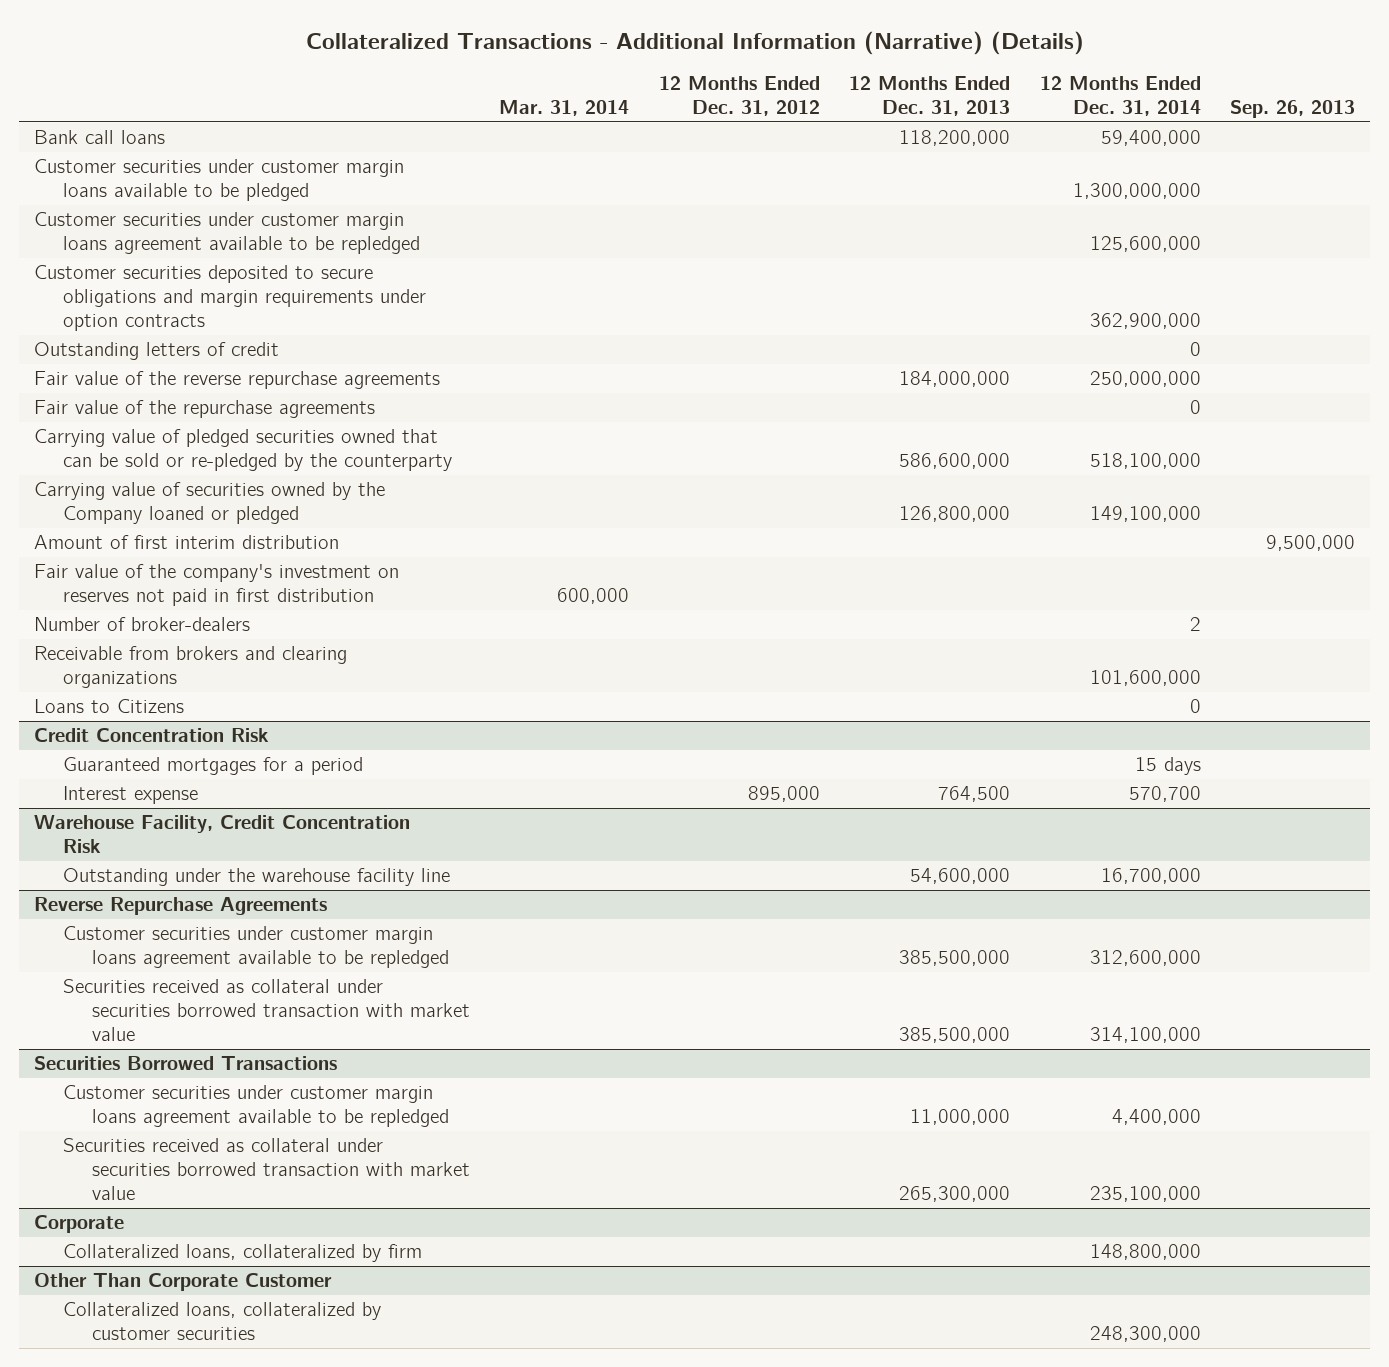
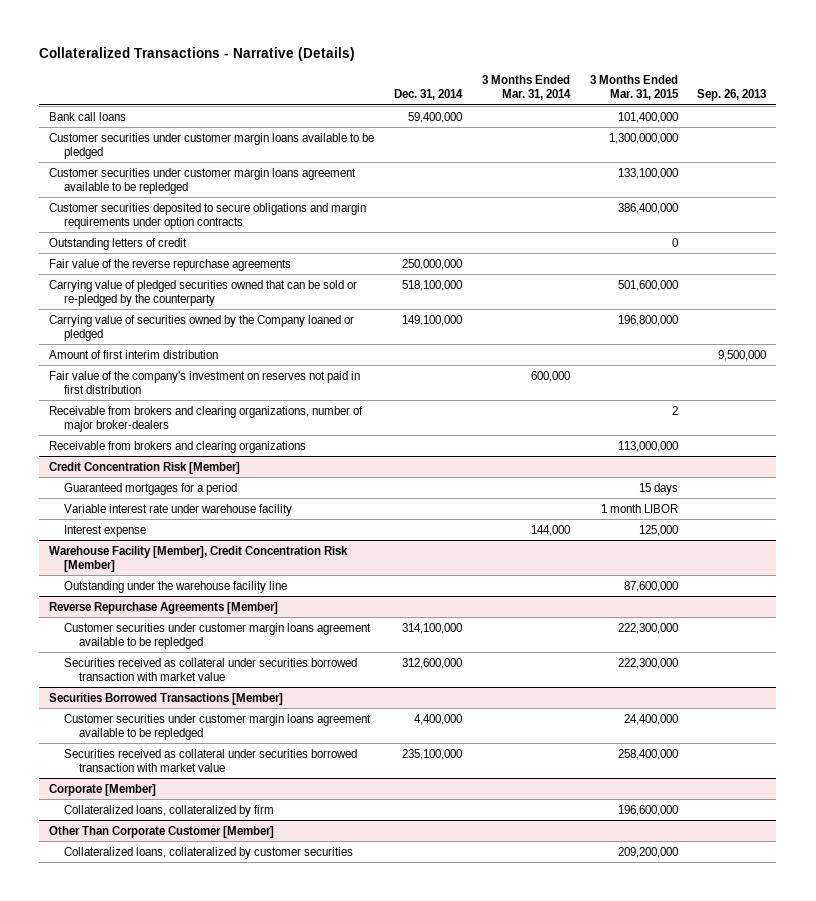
[305,31,1084,56] Collateralized Transactions - Additional Information (Narrative) (Details) -> [39,46,356,61] Collateralized Transactions - Narrative (Details)
[499,99,630,116] Mar. 31, 2014 -> none
[658,76,820,116] 12 Months Ended Dec. 31, 2012 -> none
[849,76,1011,116] 12 Months Ended Dec. 31, 2013 -> none
[1039,76,1201,116] 12 Months Ended Dec. 31, 2014 -> none
none -> [394,89,464,101] Dec. 31, 2014
none -> [481,74,571,101] 3 Months Ended Mar. 31, 2014
none -> [589,74,679,101] 3 Months Ended Mar. 31, 2015
[34,400,376,419] Fair value of the repurchase agreements -> none
[34,617,251,632] Number of broker-dealers -> [49,405,364,432] Receivable from brokers and clearing organizations, number of major broker-dealers
[34,699,185,714] Loans to Citizens -> none
[34,728,270,743] Credit Concentration Risk -> [49,461,241,474] Credit Concentration Risk [Member]
none -> [64,503,293,516] Variable interest rate under warehouse facility
[34,815,411,854] Warehouse Facility, Credit Concentration Risk -> [49,545,349,572] Warehouse Facility [Member], Credit Concentration Risk [Member]
[34,897,328,916] Reverse Repurchase Agreements -> [49,601,279,614] Reverse Repurchase Agreements [Member]
[34,1056,338,1071] Securities Borrowed Transactions -> [49,692,284,705] Securities Borrowed Transactions [Member]
[34,1215,125,1234] Corporate -> [49,783,157,796] Corporate [Member]
[34,1273,333,1292] Other Than Corporate Customer -> [49,825,275,838] Other Than Corporate Customer [Member]

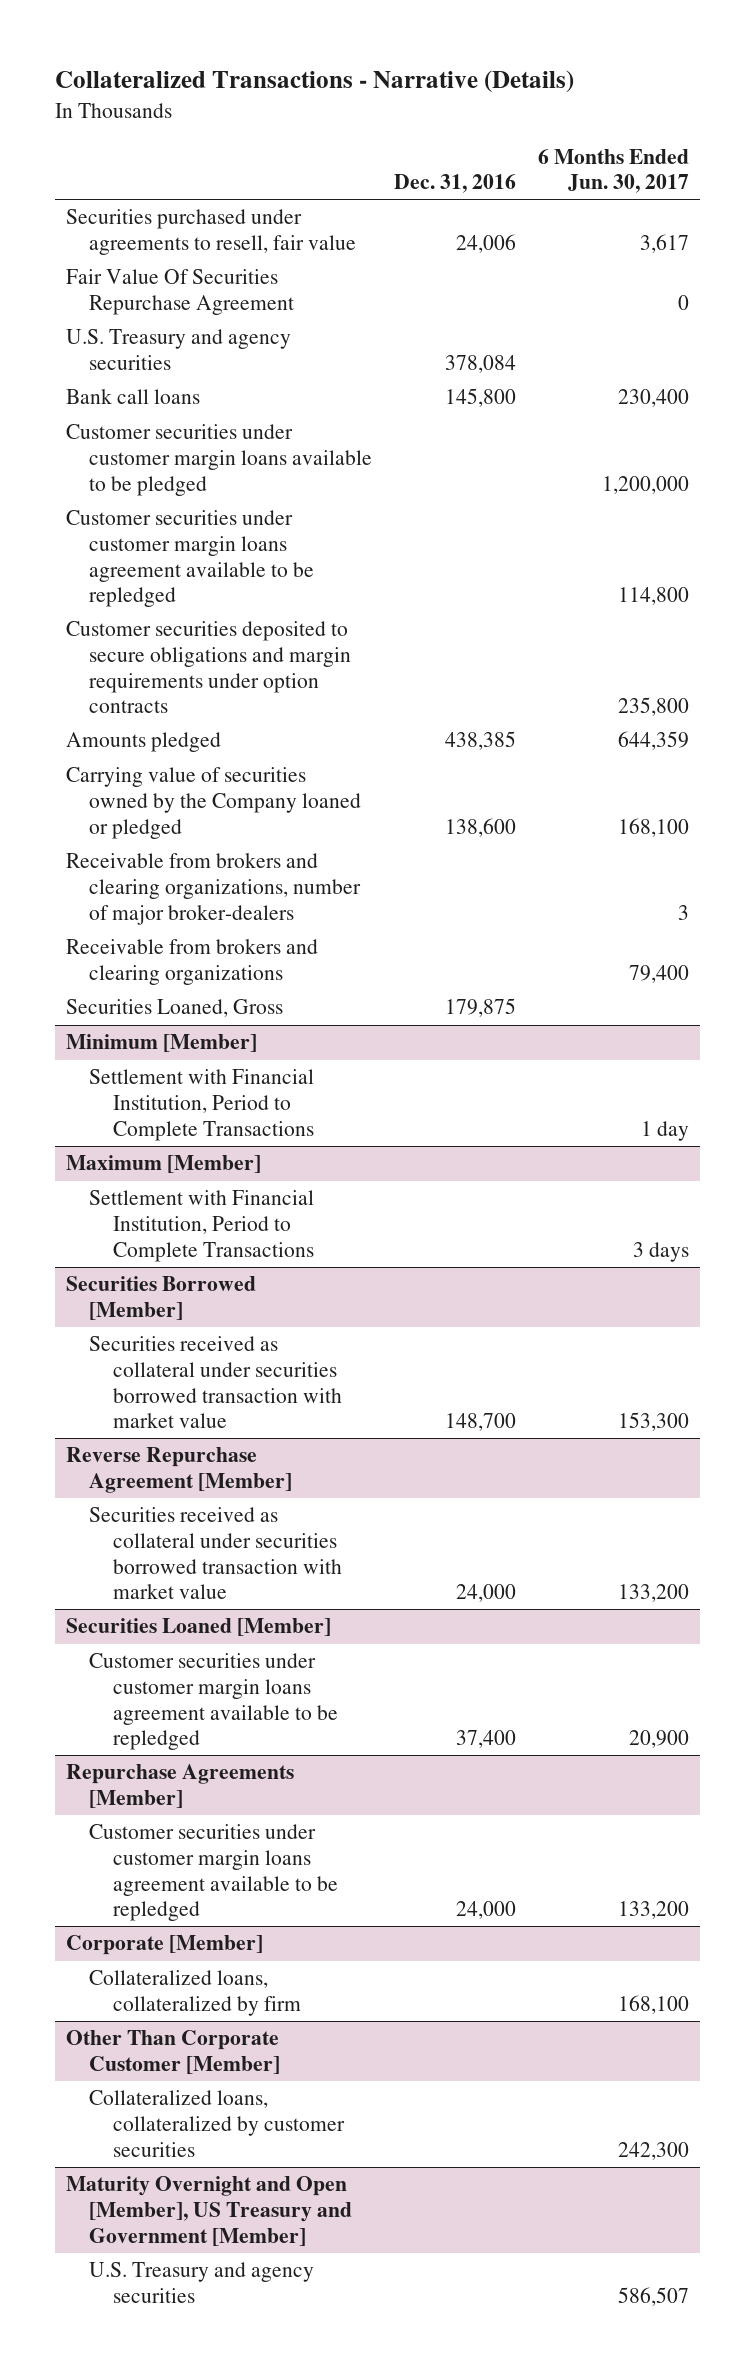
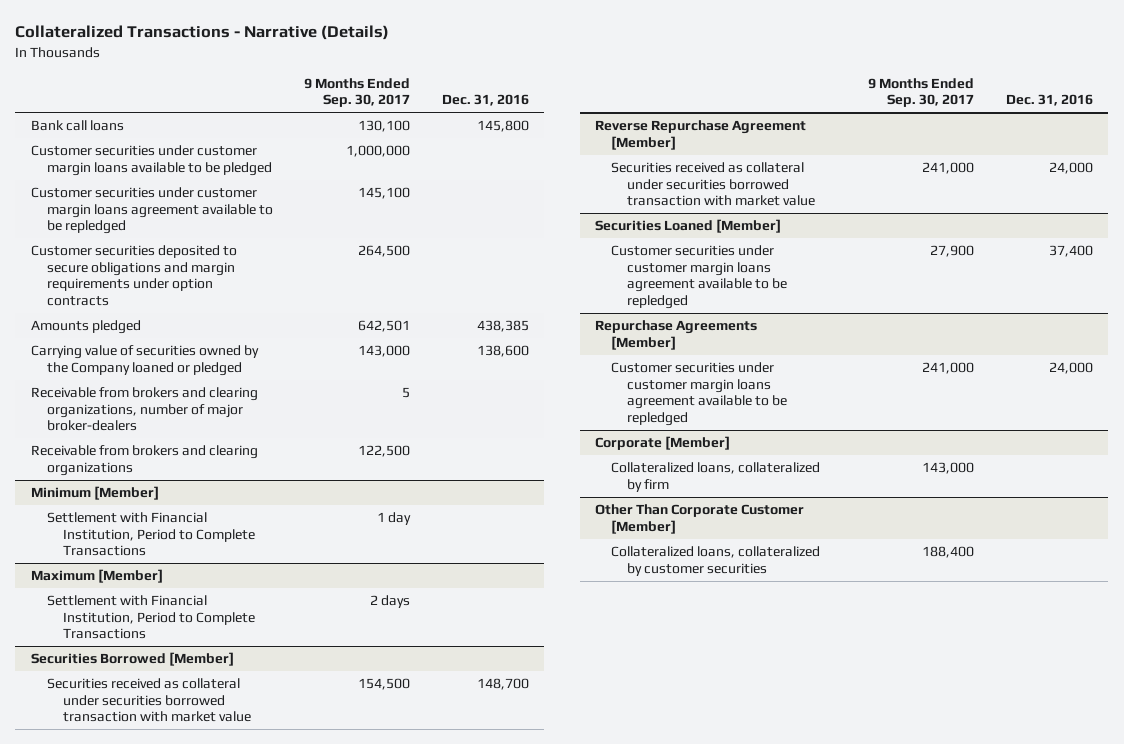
[537,148,689,194] 6 Months Ended Jun. 30, 2017 -> none
none -> [304,77,411,108] 9 Months Ended Sep. 30, 2017
[65,209,357,256] Securities purchased under agreements to resell, fair value -> none
[65,269,295,316] Fair Value Of Securities Repurchase Agreement -> none
[65,329,291,371] U.S. Treasury and agency securities -> none
[65,999,283,1018] Securities Loaned, Gross -> none
[65,2176,353,2246] Maturity Overnight and Open [Member], US Treasury and Government [Member] -> none
[89,2262,315,2304] U.S. Treasury and agency securities -> none

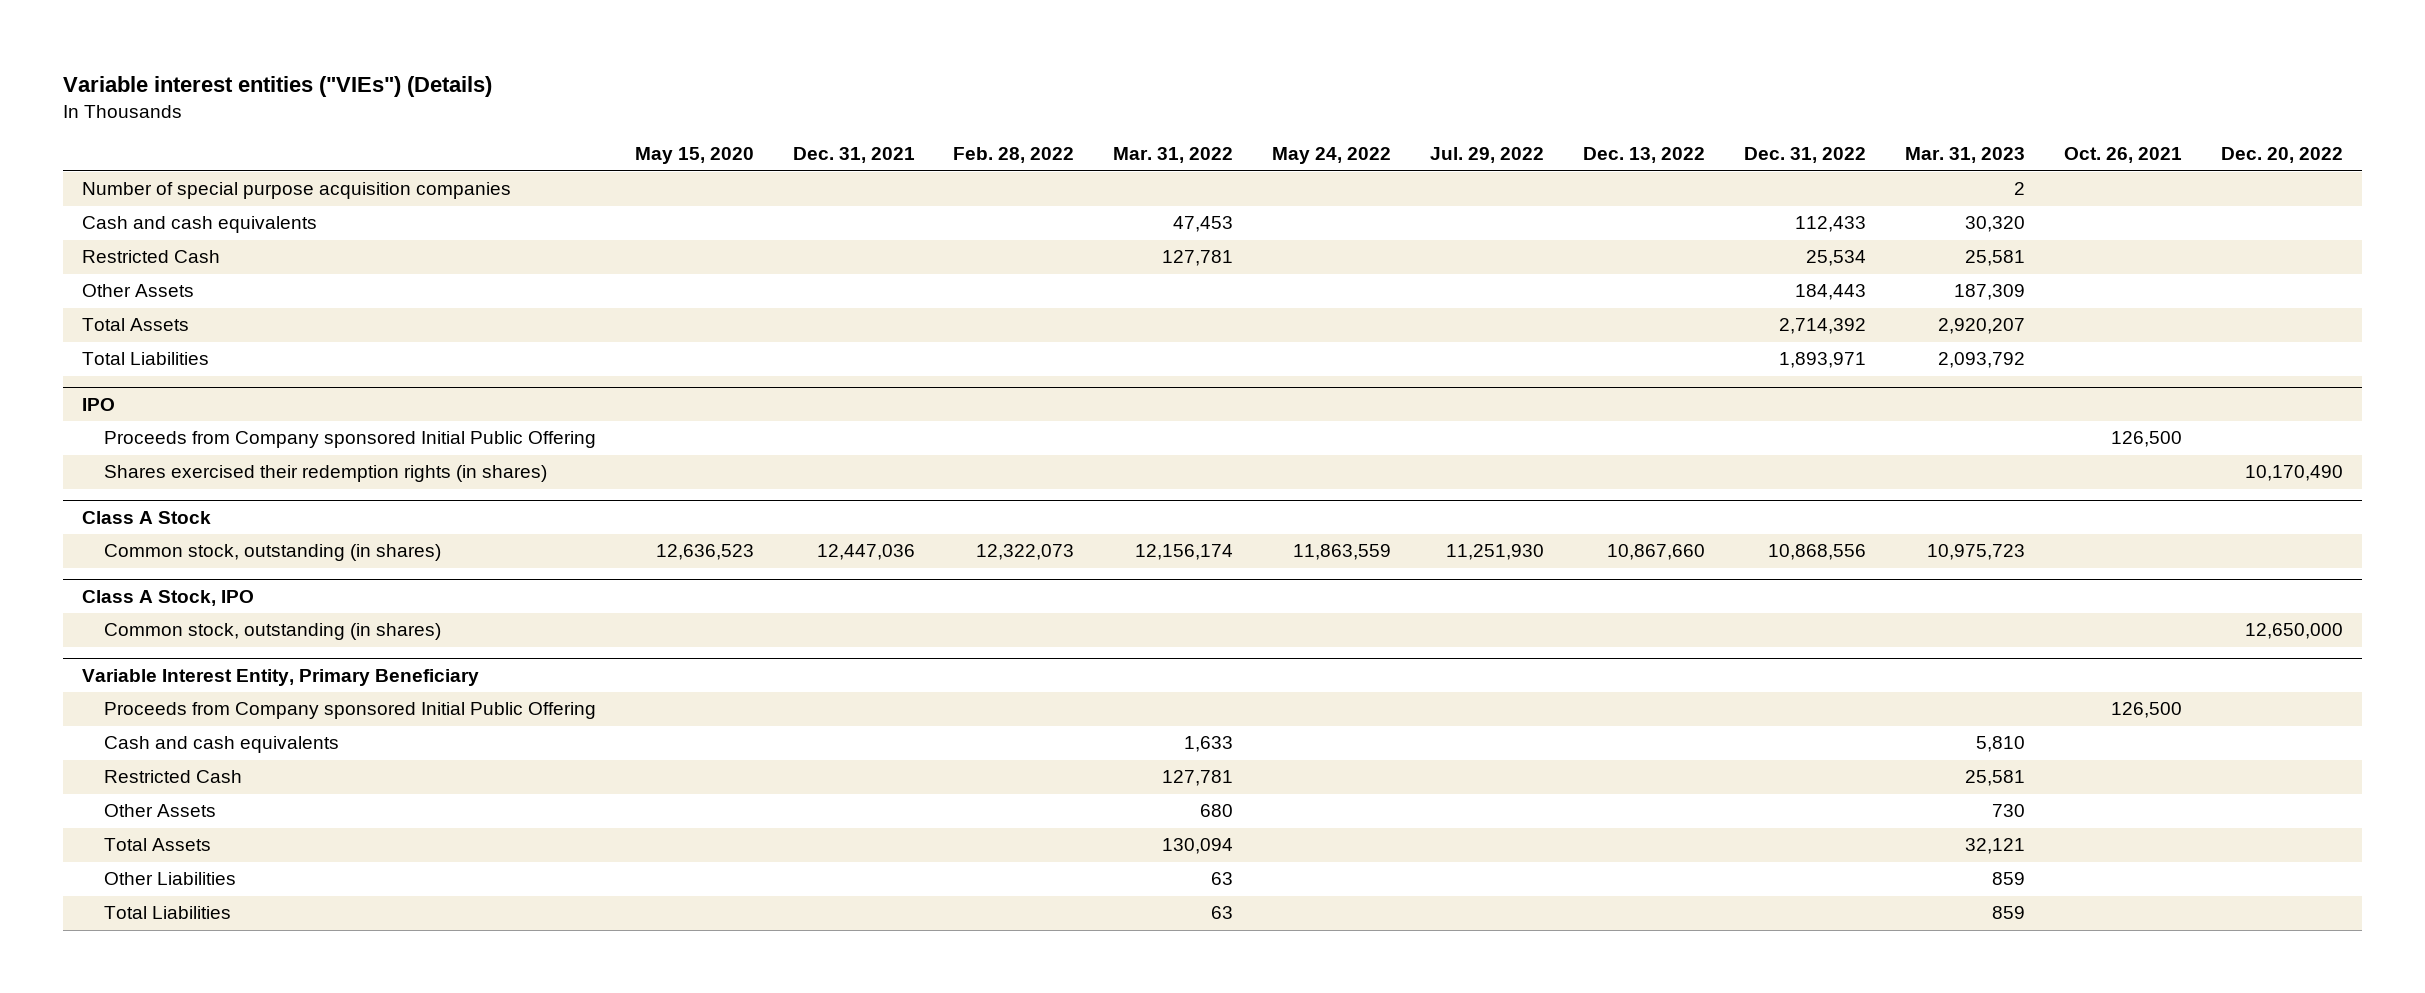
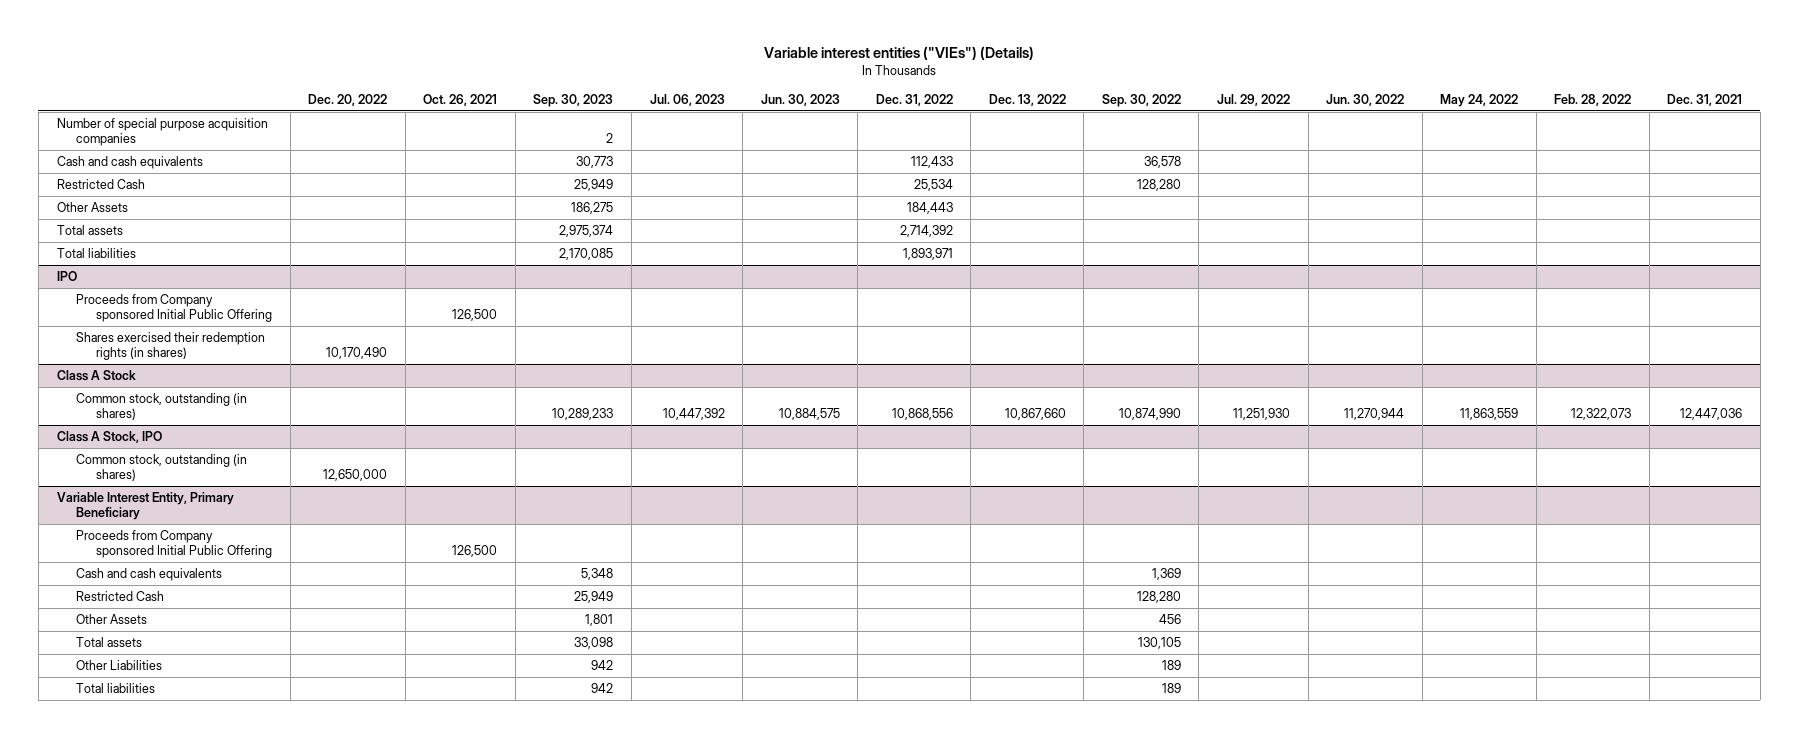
[634,147,754,165] May 15, 2020 -> none
[1113,147,1234,164] Mar. 31, 2022 -> none
[1905,147,2026,164] Mar. 31, 2023 -> none
none -> [533,93,614,107] Sep. 30, 2023
none -> [649,93,725,106] Jul. 06, 2023
none -> [760,93,840,106] Jun. 30, 2023
none -> [1101,93,1181,107] Sep. 30, 2022
none -> [1326,93,1405,106] Jun. 30, 2022
[82,318,190,332] Total Assets -> [56,225,123,236] Total assets
[82,352,210,366] Total Liabilities -> [56,248,136,259] Total liabilities
[103,838,211,852] Total Assets -> [76,637,143,648] Total assets
[103,906,231,920] Total Liabilities -> [76,683,156,694] Total liabilities

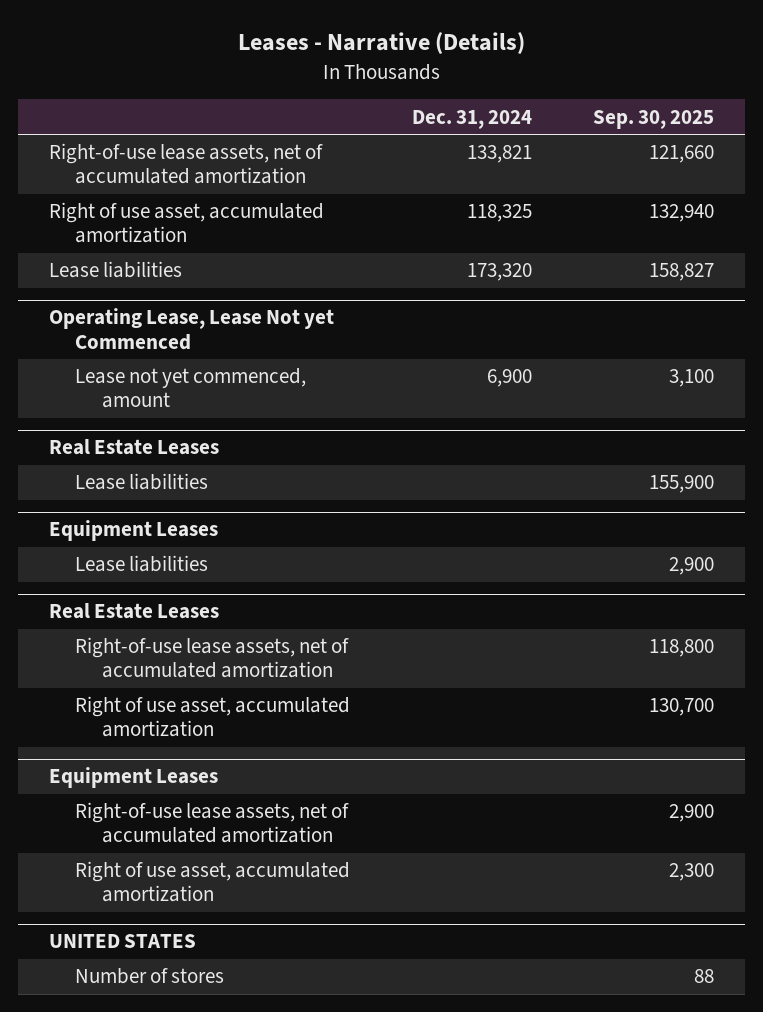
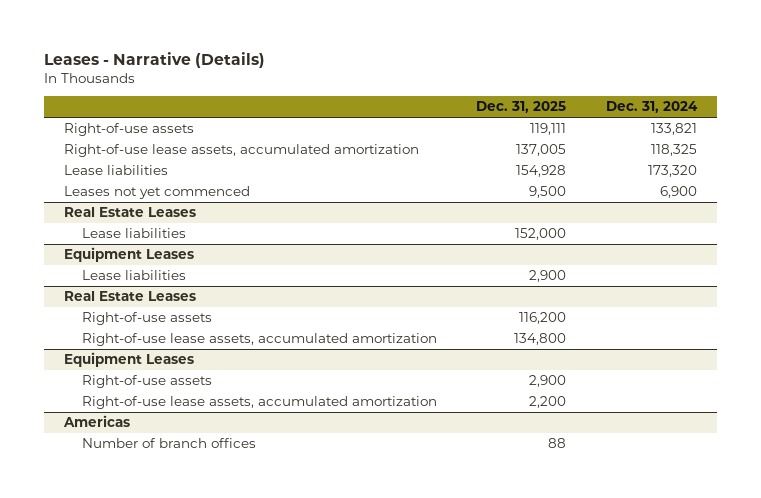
[593,109,715,129] Sep. 30, 2025 -> none
none -> [476,101,567,114] Dec. 31, 2025
[48,143,323,185] Right-of-use lease assets, net of accumulated amortization -> [63,123,194,137] Right-of-use assets
[48,202,324,244] Right of use asset, accumulated amortization -> [63,144,419,158] Right-of-use lease assets, accumulated amortization
[48,308,334,350] Operating Lease, Lease Not yet Commenced -> none
[75,368,307,409] Lease not yet commenced, amount -> none
none -> [63,186,250,200] Leases not yet commenced
[75,637,350,679] Right-of-use lease assets, net of accumulated amortization -> [81,312,212,326] Right-of-use assets
[75,696,351,738] Right of use asset, accumulated amortization -> [81,333,437,347] Right-of-use lease assets, accumulated amortization
[75,802,350,844] Right-of-use lease assets, net of accumulated amortization -> [81,375,212,389] Right-of-use assets
[75,861,351,903] Right of use asset, accumulated amortization -> [81,396,437,410] Right-of-use lease assets, accumulated amortization
[48,934,196,949] UNITED STATES -> [62,415,130,428] Americas
[75,968,225,985] Number of stores -> [81,438,256,449] Number of branch offices

